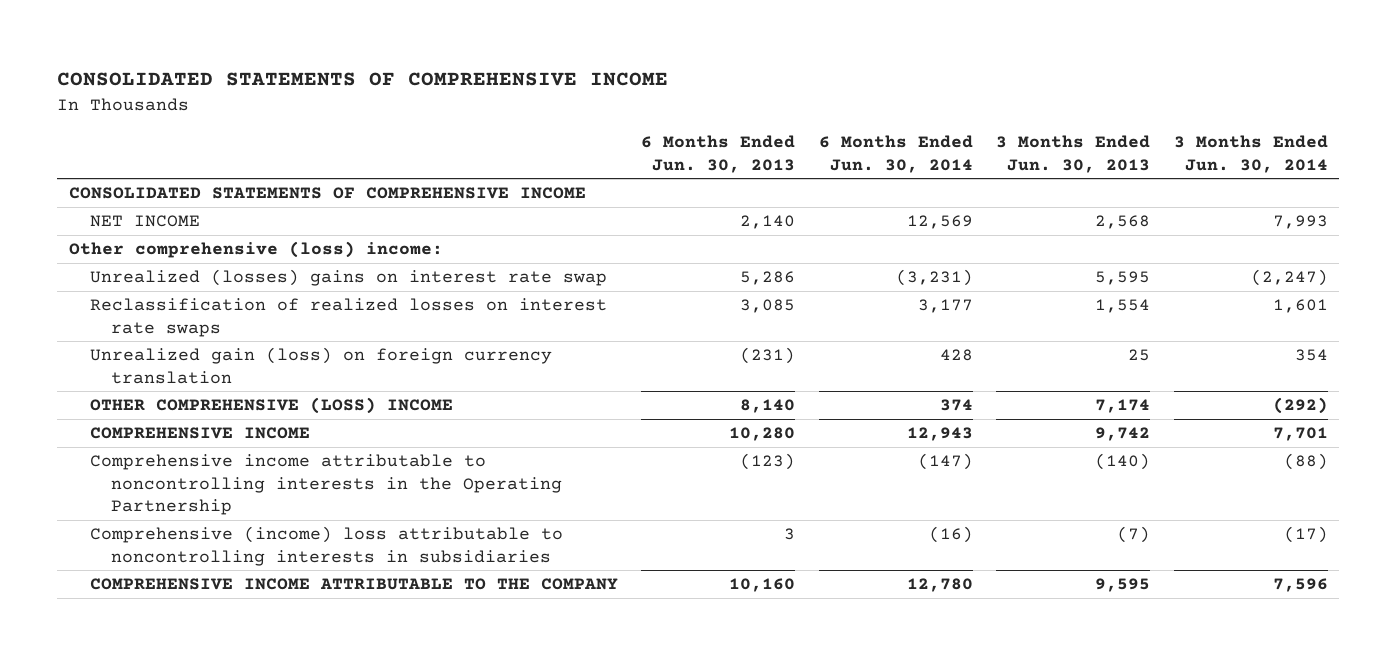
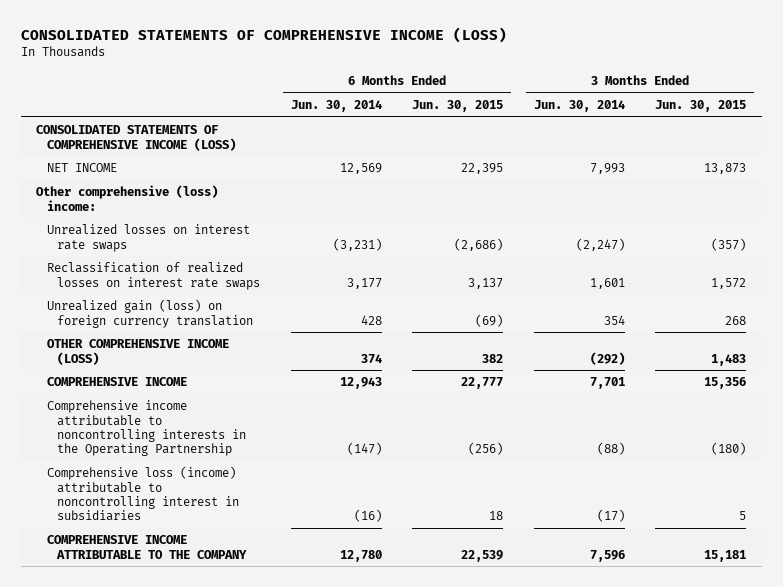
[57,72,669,87] CONSOLIDATED STATEMENTS OF COMPREHENSIVE INCOME -> [20,26,507,43] CONSOLIDATED STATEMENTS OF COMPREHENSIVE INCOME (LOSS)
[641,135,796,173] 6 Months Ended Jun. 30, 2013 -> none
[996,135,1151,173] 3 Months Ended Jun. 30, 2013 -> none
none -> [412,99,504,112] Jun. 30, 2015
none -> [655,99,747,112] Jun. 30, 2015
[68,187,586,200] CONSOLIDATED STATEMENTS OF COMPREHENSIVE INCOME -> [36,125,236,151] CONSOLIDATED STATEMENTS OF COMPREHENSIVE INCOME (LOSS)
[90,269,608,287] Unrealized (losses) gains on interest rate swap -> [46,224,250,252] Unrealized losses on interest rate swaps
[90,397,454,415] OTHER COMPREHENSIVE (LOSS) INCOME -> [46,339,229,365] OTHER COMPREHENSIVE INCOME (LOSS)
[90,526,564,566] Comprehensive (income) loss attributable to noncontrolling interests in subsidiaries -> [46,466,240,522] Comprehensive loss (income) attributable to noncontrolling interest in subsidiaries

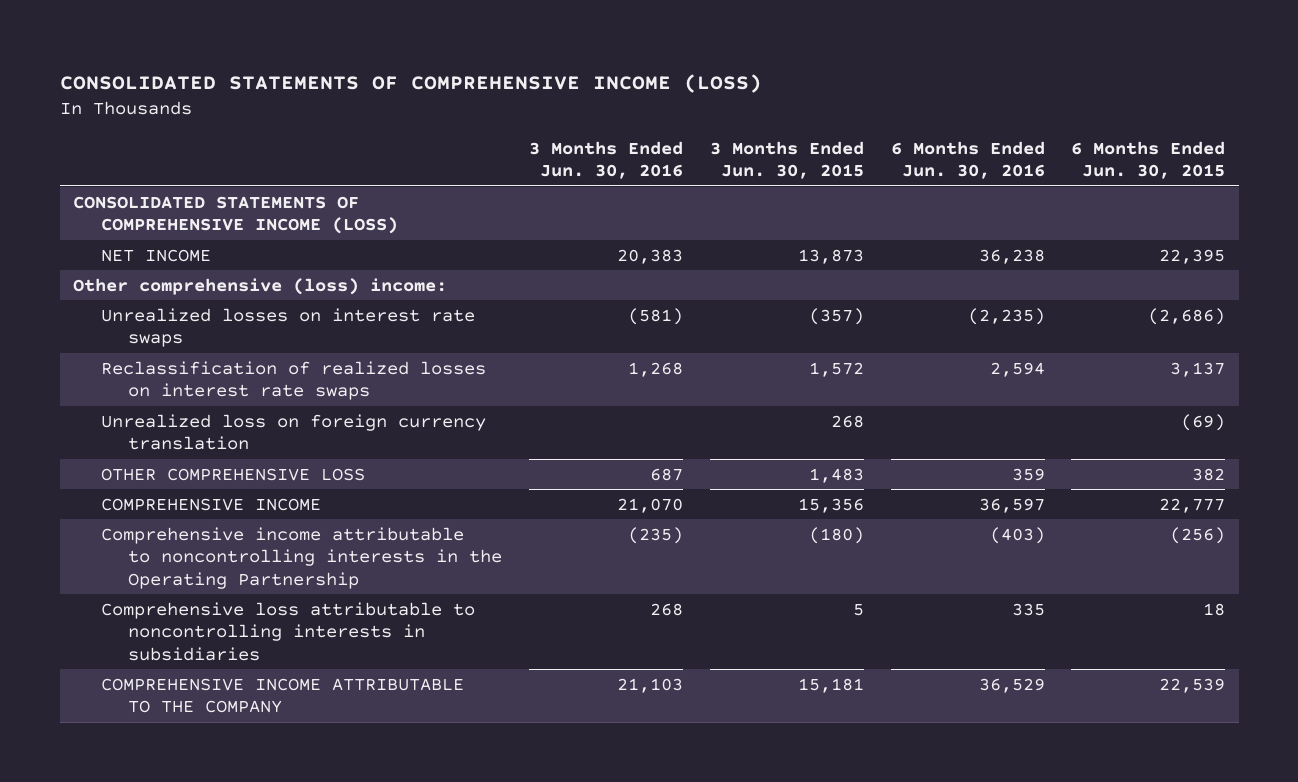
[290,99,382,112] Jun. 30, 2014 -> none
[533,99,625,112] Jun. 30, 2014 -> none
none -> [528,140,683,180] 3 Months Ended Jun. 30, 2016
none -> [890,140,1045,180] 6 Months Ended Jun. 30, 2016
[46,299,254,328] Unrealized gain (loss) on foreign currency translation -> [100,413,486,451] Unrealized loss on foreign currency translation
[46,339,229,365] OTHER COMPREHENSIVE INCOME (LOSS) -> [100,467,365,481] OTHER COMPREHENSIVE LOSS
[46,466,240,522] Comprehensive loss (income) attributable to noncontrolling interest in subsidiaries -> [100,601,475,661] Comprehensive loss attributable to noncontrolling interests in subsidiaries

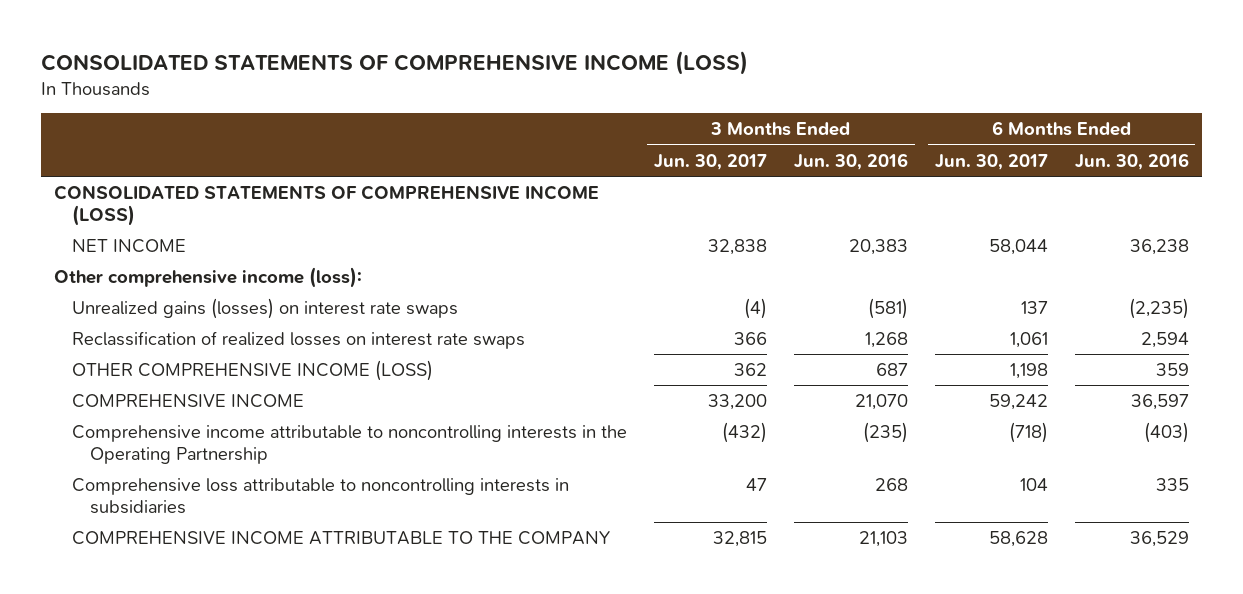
[709,140,864,180] 3 Months Ended Jun. 30, 2015 -> none
[1071,140,1226,180] 6 Months Ended Jun. 30, 2015 -> none
none -> [654,153,768,170] Jun. 30, 2017
none -> [934,153,1048,170] Jun. 30, 2017
[72,277,447,295] Other comprehensive (loss) income: -> [54,267,363,289] Other comprehensive income (loss):
[100,307,475,348] Unrealized losses on interest rate swaps -> [72,298,459,320] Unrealized gains (losses) on interest rate swaps
[100,413,486,451] Unrealized loss on foreign currency translation -> none
[100,467,365,481] OTHER COMPREHENSIVE LOSS -> [72,360,434,382] OTHER COMPREHENSIVE INCOME (LOSS)

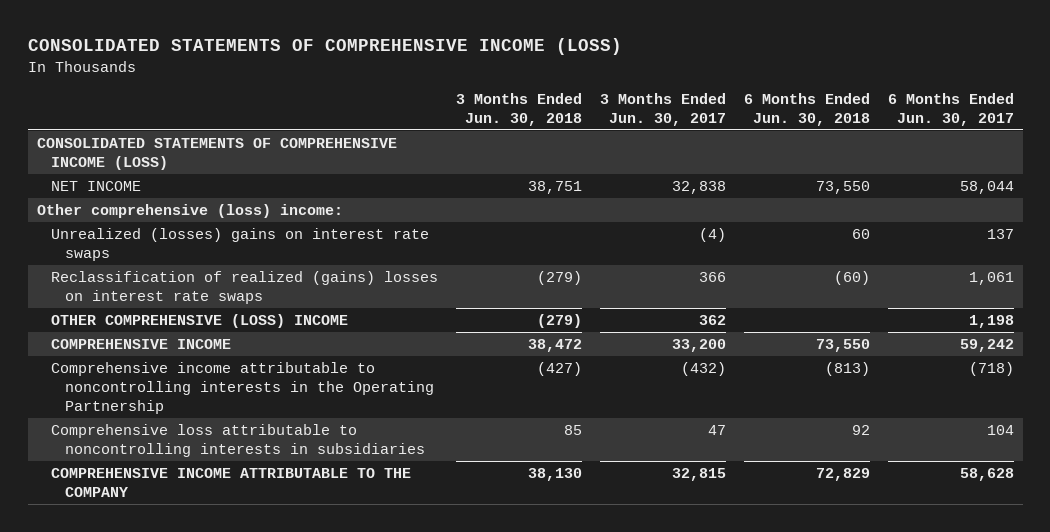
[793,152,908,170] Jun. 30, 2016 -> none
[1074,152,1189,170] Jun. 30, 2016 -> none
none -> [455,92,582,126] 3 Months Ended Jun. 30, 2018
none -> [743,92,870,126] 6 Months Ended Jun. 30, 2018
[54,267,363,289] Other comprehensive income (loss): -> [36,204,343,219] Other comprehensive (loss) income:
[72,298,459,320] Unrealized gains (losses) on interest rate swaps -> [51,228,430,262] Unrealized (losses) gains on interest rate swaps
[72,331,526,350] Reclassification of realized losses on interest rate swaps -> [51,271,439,305] Reclassification of realized (gains) losses on interest rate swaps
[72,360,434,382] OTHER COMPREHENSIVE INCOME (LOSS) -> [51,314,349,329] OTHER COMPREHENSIVE (LOSS) INCOME

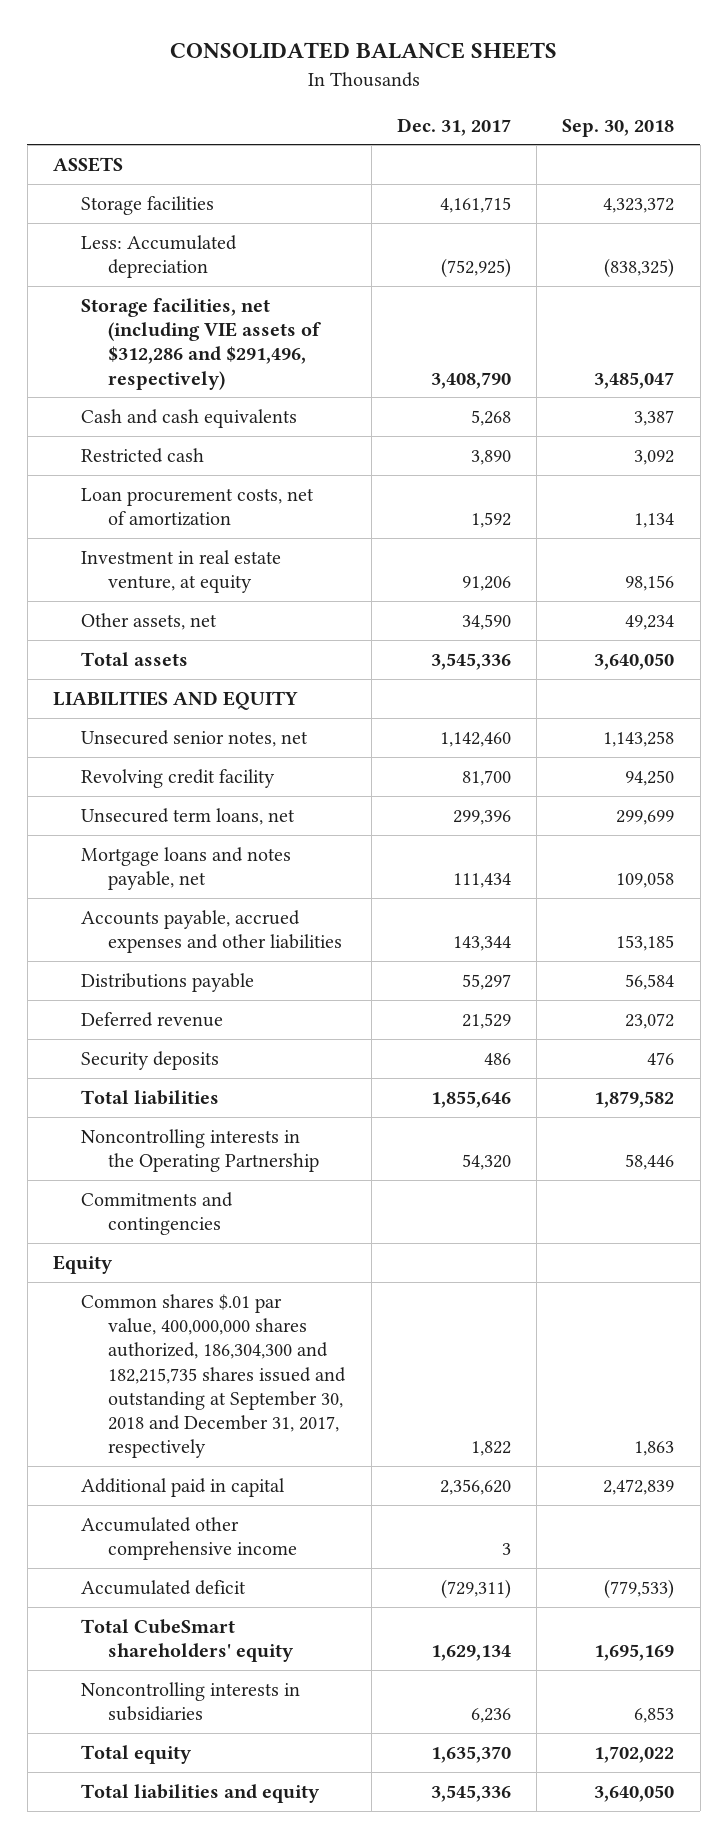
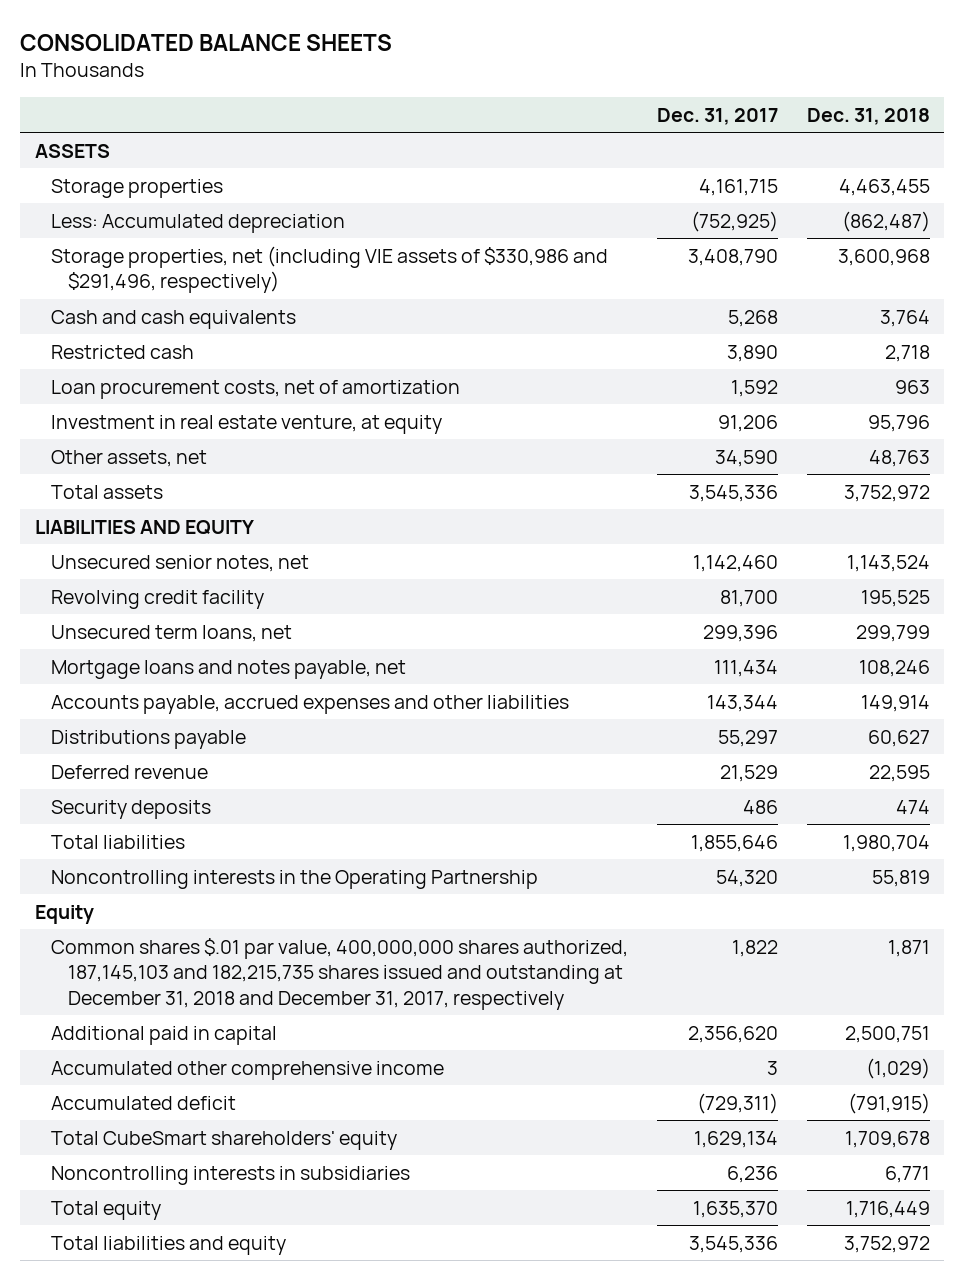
[562,118,675,137] Sep. 30, 2018 -> none
none -> [806,107,930,125] Dec. 31, 2018
[80,195,214,215] Storage facilities -> [51,178,224,198] Storage properties
[80,297,322,390] Storage facilities, net (including VIE assets of $312,286 and $291,496, respectively) -> [51,245,609,294] Storage properties, net (including VIE assets of $330,986 and $291,496, respectively)
[80,1191,233,1236] Commitments and contingencies -> none
[80,1293,347,1459] Common shares $.01 par value, 400,000,000 shares authorized, 186,304,300 and 182,215,735 shares issued and outstanding at September 30, 2018 and December 31, 2017, respectively -> [51,937,629,1010] Common shares $.01 par value, 400,000,000 shares authorized, 187,145,103 and 182,215,735 shares issued and outstanding at December 31, 2018 and December 31, 2017, respectively

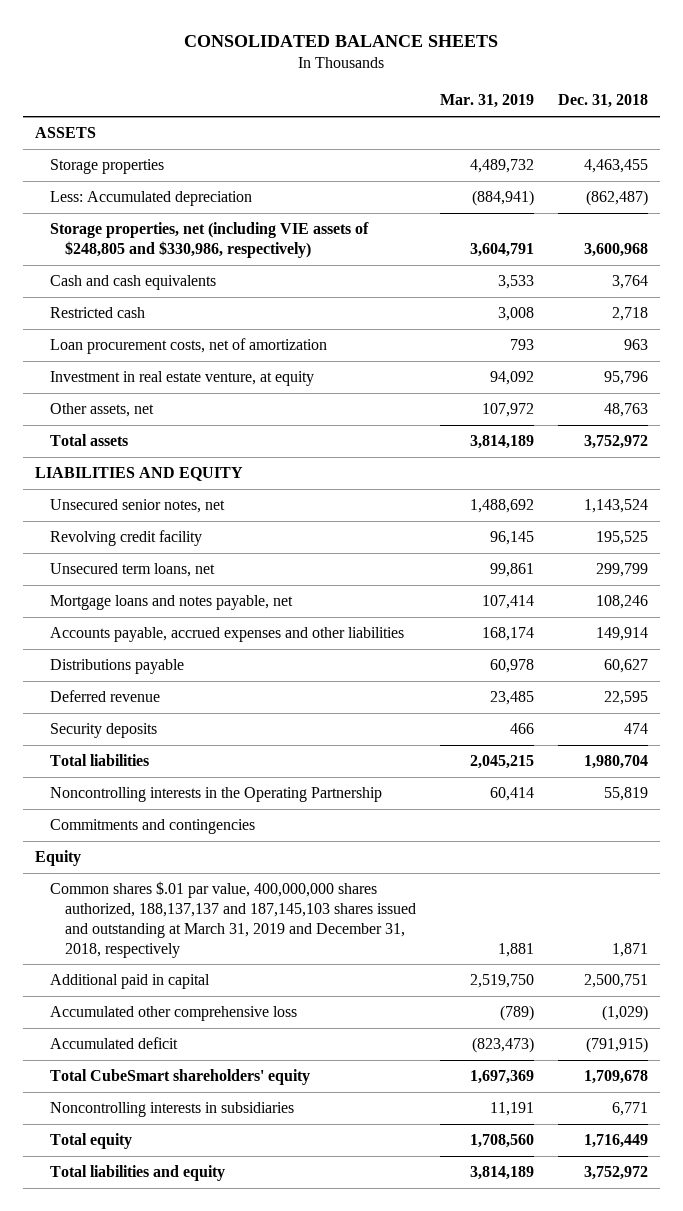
[657,107,779,125] Dec. 31, 2017 -> none
none -> [439,94,534,109] Mar. 31, 2019
[51,245,609,294] Storage properties, net (including VIE assets of $330,986 and $291,496, respectively) -> [49,222,369,258] Storage properties, net (including VIE assets of $248,805 and $330,986, respectively)
none -> [49,819,255,835] Commitments and contingencies
[51,937,629,1010] Common shares $.01 par value, 400,000,000 shares authorized, 187,145,103 and 182,215,735 shares issued and outstanding at December 31, 2018 and December 31, 2017, respectively -> [49,881,416,958] Common shares $.01 par value, 400,000,000 shares authorized, 188,137,137 and 187,145,103 shares issued and outstanding at March 31, 2019 and December 31, 2018, respectively
[51,1060,445,1080] Accumulated other comprehensive income -> [49,1006,297,1022] Accumulated other comprehensive loss

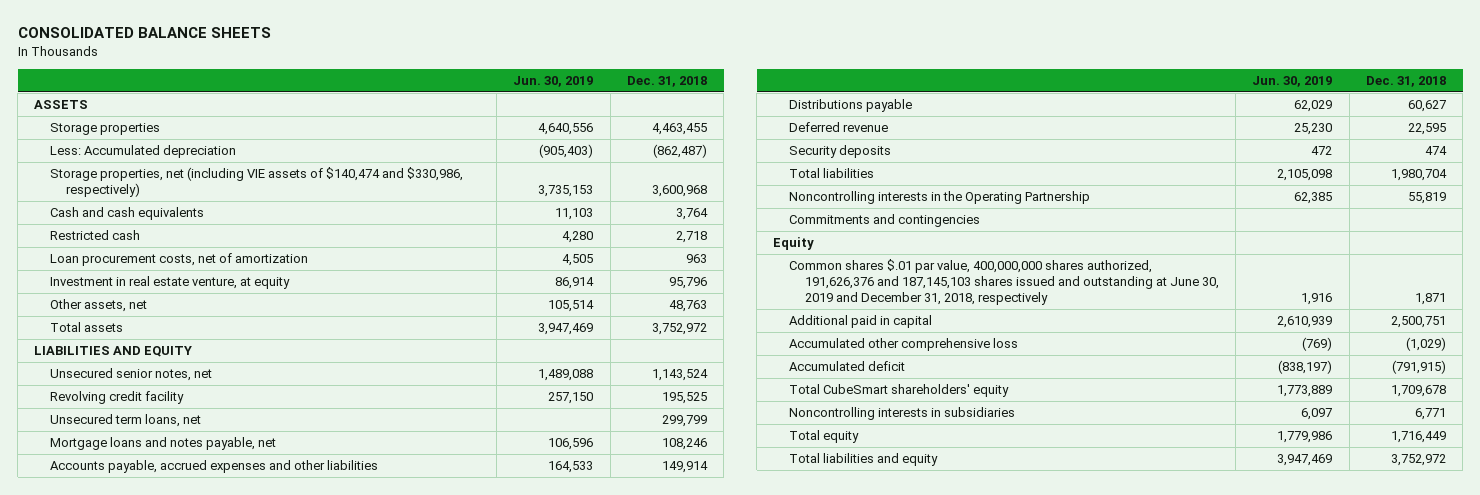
[439,94,534,109] Mar. 31, 2019 -> none
none -> [513,76,594,88] Jun. 30, 2019
[49,222,369,258] Storage properties, net (including VIE assets of $248,805 and $330,986, respectively) -> [50,167,464,197] Storage properties, net (including VIE assets of $140,474 and $330,986, respectively)
[49,881,416,958] Common shares $.01 par value, 400,000,000 shares authorized, 188,137,137 and 187,145,103 shares issued and outstanding at March 31, 2019 and December 31, 2018, respectively -> [789,259,1219,305] Common shares $.01 par value, 400,000,000 shares authorized, 191,626,376 and 187,145,103 shares issued and outstanding at June 30, 2019 and December 31, 2018, respectively

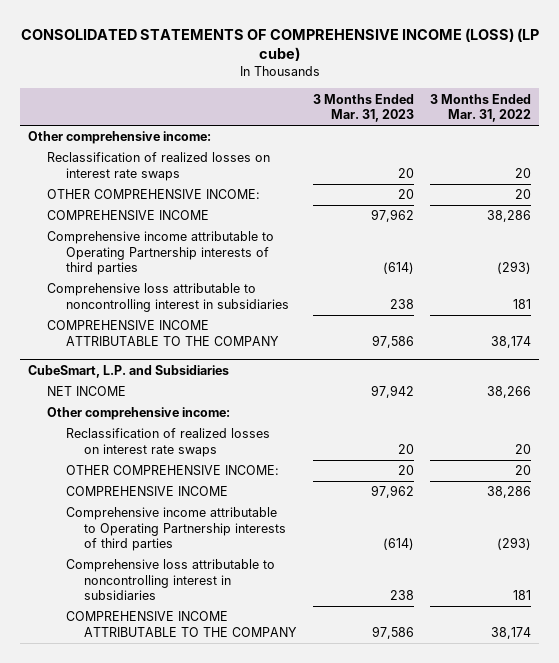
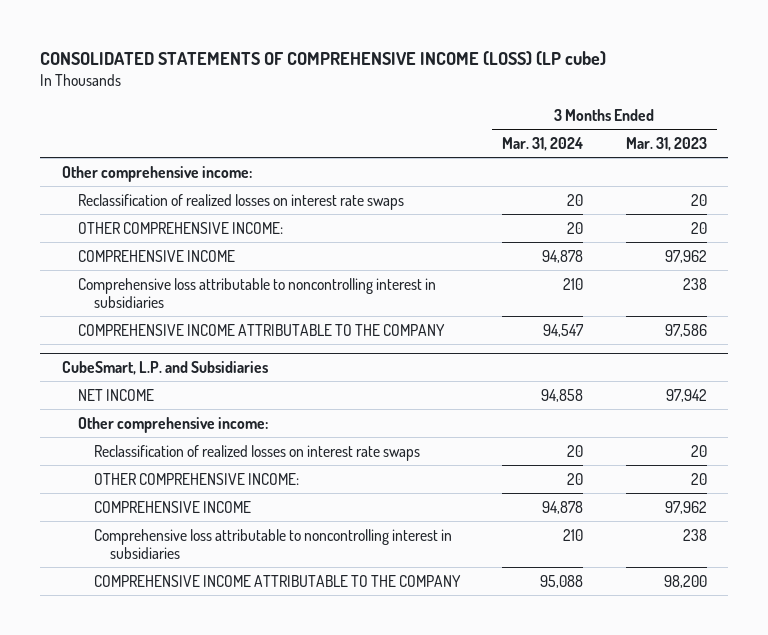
[429,93,531,123] 3 Months Ended Mar. 31, 2022 -> none
none -> [502,136,584,151] Mar. 31, 2024
[47,231,275,276] Comprehensive income attributable to Operating Partnership interests of third parties -> none
[65,507,287,552] Comprehensive income attributable to Operating Partnership interests of third parties -> none
[371,625,414,639] 97,586 -> [663,574,707,588] 98,200

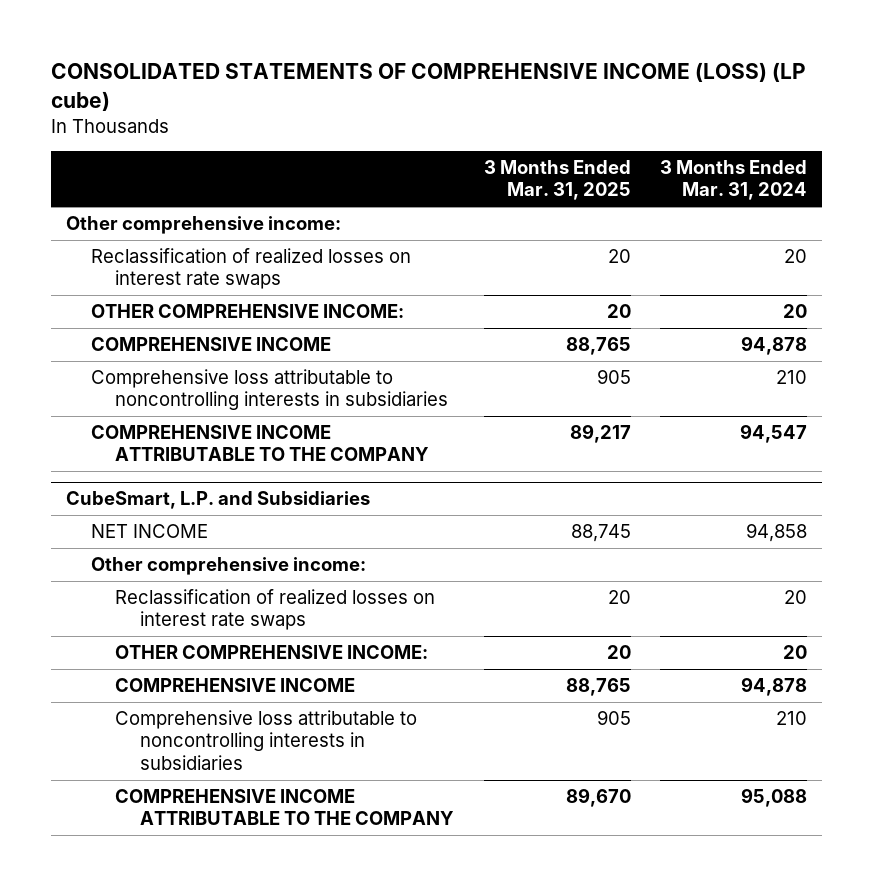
[625,136,707,151] Mar. 31, 2023 -> none
none -> [483,160,631,201] 3 Months Ended Mar. 31, 2025
[77,277,436,308] Comprehensive loss attributable to noncontrolling interest in subsidiaries -> [90,369,449,411] Comprehensive loss attributable to noncontrolling interests in subsidiaries
[94,528,453,559] Comprehensive loss attributable to noncontrolling interest in subsidiaries -> [115,710,418,770] Comprehensive loss attributable to noncontrolling interests in subsidiaries

